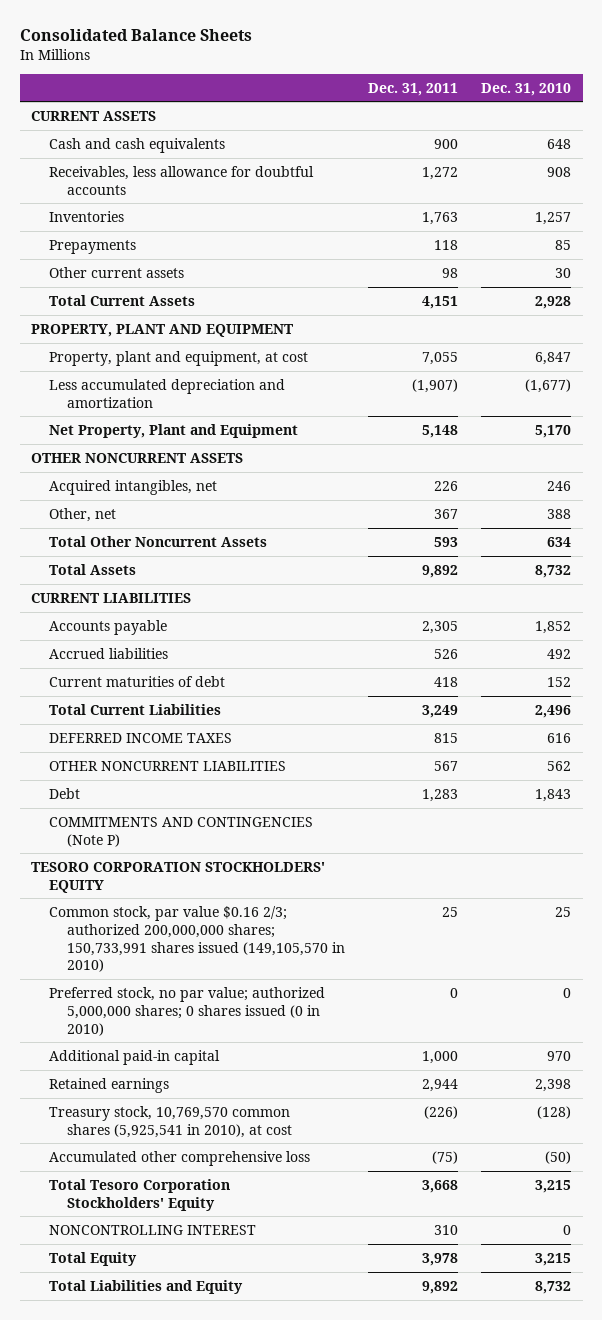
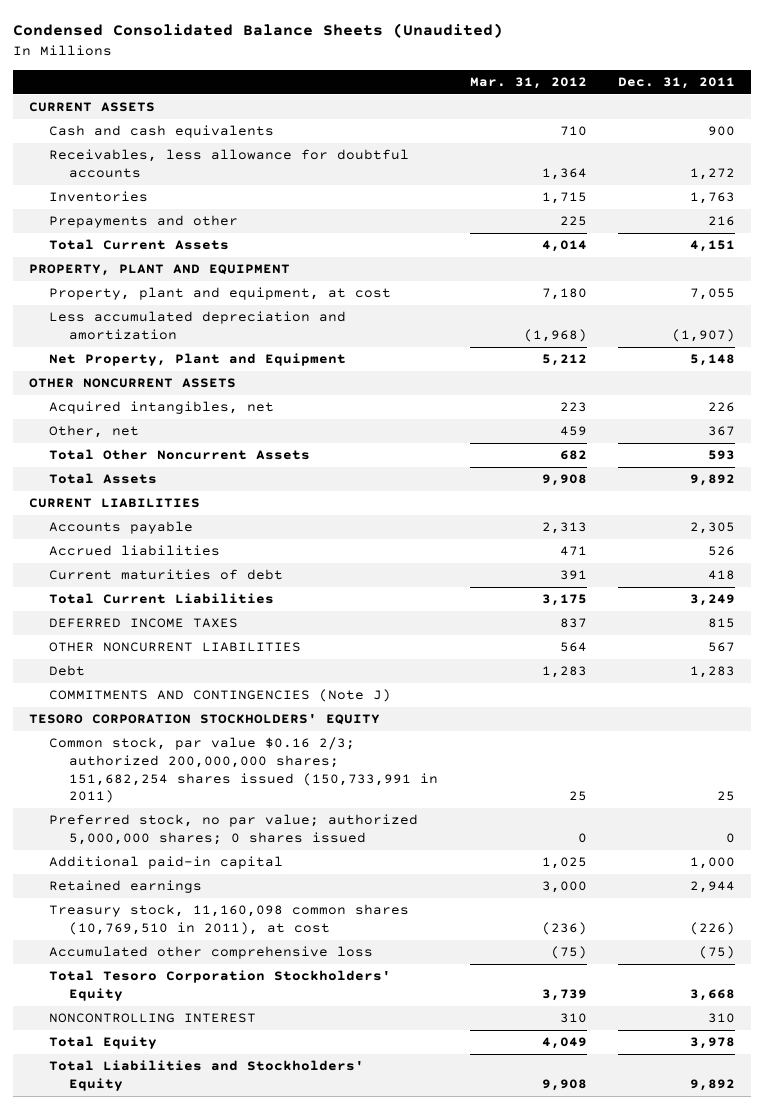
[19,29,252,42] Consolidated Balance Sheets -> [12,23,503,39] Condensed Consolidated Balance Sheets (Unaudited)
[481,82,572,96] Dec. 31, 2010 -> none
none -> [469,77,587,90] Mar. 31, 2012
[49,239,137,254] Prepayments -> none
[49,266,185,278] Other current assets -> none
none -> [48,215,238,229] Prepayments and other
[49,816,314,847] COMMITMENTS AND CONTINGENCIES (Note P) -> [48,689,391,703] COMMITMENTS AND CONTINGENCIES (Note J)
[49,905,345,973] Common stock, par value $0.16 2/3; authorized 200,000,000 shares; 150,733,991 shares issued (149,105,570 in 2010) -> [48,737,438,804] Common stock, par value $0.16 2/3; authorized 200,000,000 shares; 151,682,254 shares issued (150,733,991 in 2011)
[49,986,326,1036] Preferred stock, no par value; authorized 5,000,000 shares; 0 shares issued (0 in 2010) -> [48,814,418,846] Preferred stock, no par value; authorized 5,000,000 shares; 0 shares issued
[49,1105,292,1138] Treasury stock, 10,769,570 common shares (5,925,541 in 2010), at cost -> [48,904,409,936] Treasury stock, 11,160,098 common shares (10,769,510 in 2011), at cost
[49,1279,244,1294] Total Liabilities and Equity -> [48,1060,364,1092] Total Liabilities and Stockholders' Equity

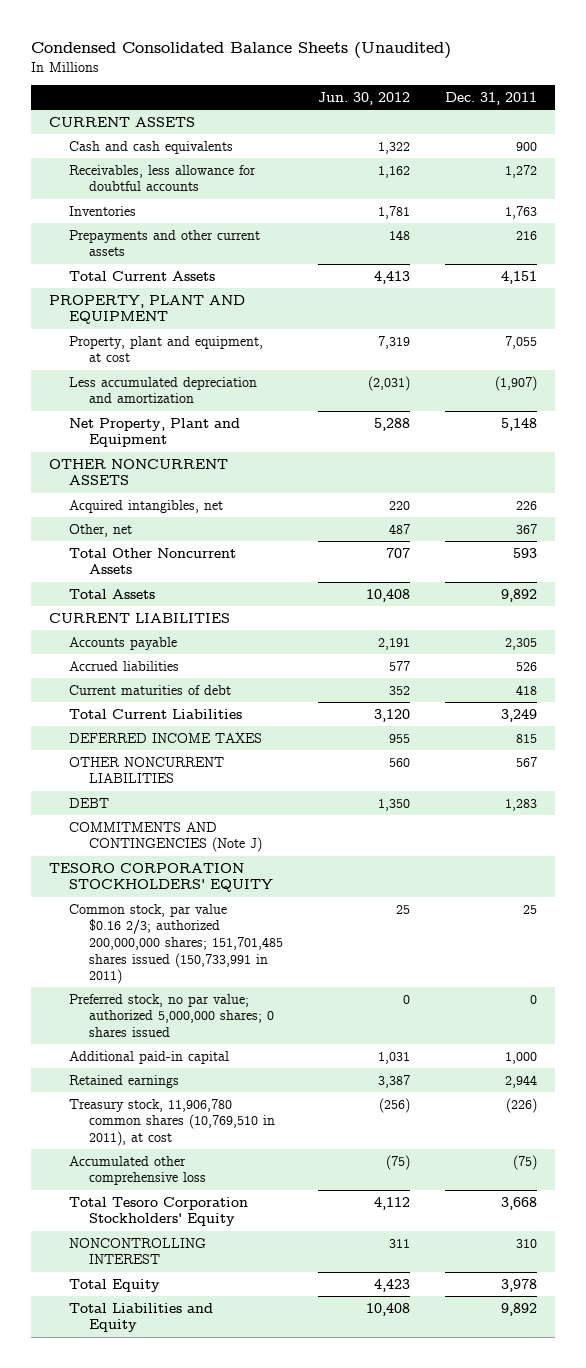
[469,77,587,90] Mar. 31, 2012 -> none
none -> [318,92,411,106] Jun. 30, 2012
[48,215,238,229] Prepayments and other -> [69,229,261,257] Prepayments and other current assets
[48,665,85,677] Debt -> [69,797,110,808] DEBT
[48,737,438,804] Common stock, par value $0.16 2/3; authorized 200,000,000 shares; 151,682,254 shares issued (150,733,991 in 2011) -> [69,903,284,985] Common stock, par value $0.16 2/3; authorized 200,000,000 shares; 151,701,485 shares issued (150,733,991 in 2011)
[48,904,409,936] Treasury stock, 11,160,098 common shares (10,769,510 in 2011), at cost -> [69,1098,276,1147] Treasury stock, 11,906,780 common shares (10,769,510 in 2011), at cost
[48,1060,364,1092] Total Liabilities and Stockholders' Equity -> [69,1302,214,1333] Total Liabilities and Equity

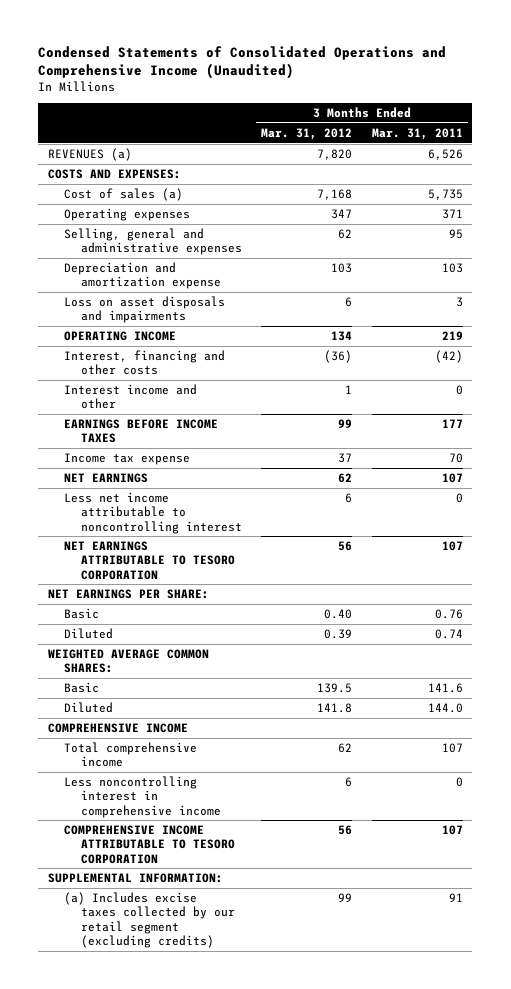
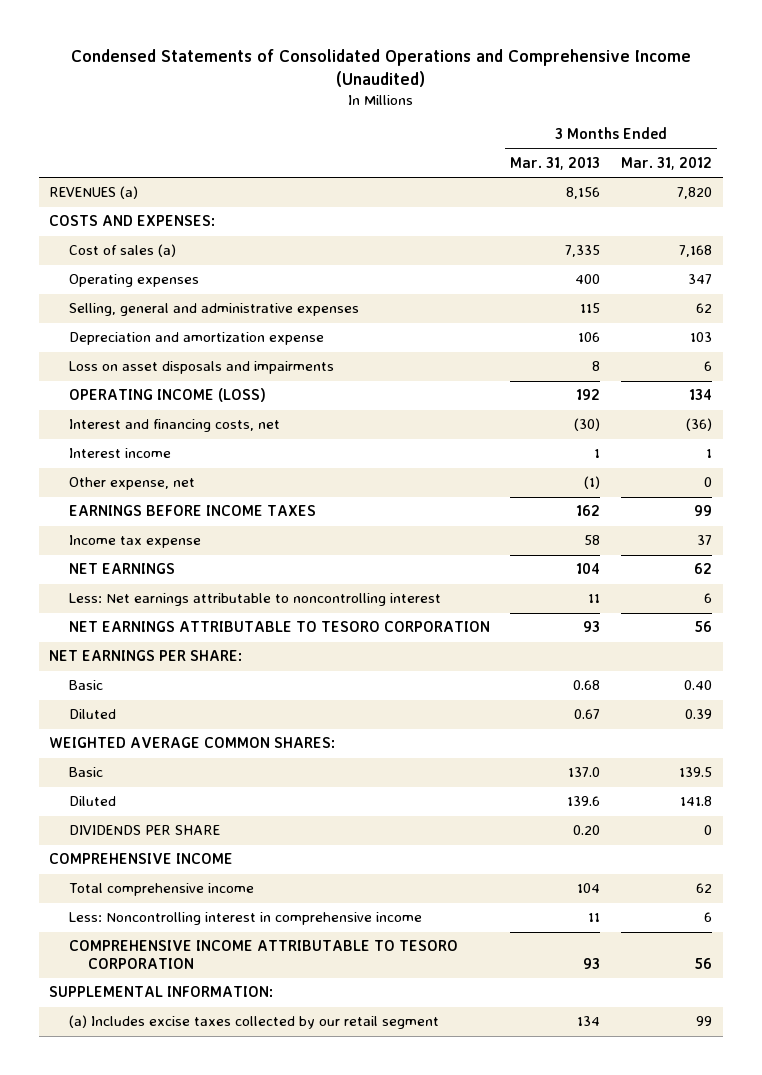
[371,128,463,141] Mar. 31, 2011 -> none
none -> [510,156,601,170] Mar. 31, 2013
[64,331,177,342] OPERATING INCOME -> [68,388,266,403] OPERATING INCOME (LOSS)
[64,350,226,376] Interest, financing and other costs -> [68,419,280,433] Interest and financing costs, net
[64,384,198,410] Interest income and other -> [68,448,171,459] Interest income
none -> [68,477,195,491] Other expense, net
[64,492,242,534] Less net income attributable to noncontrolling interest -> [68,593,441,607] Less: Net earnings attributable to noncontrolling interest
none -> [68,825,220,836] DIVIDENDS PER SHARE
[64,776,221,818] Less noncontrolling interest in comprehensive income -> [68,912,422,926] Less: Noncontrolling interest in comprehensive income
[64,892,235,948] (a) Includes excise taxes collected by our retail segment (excluding credits) -> [68,1015,439,1030] (a) Includes excise taxes collected by our retail segment

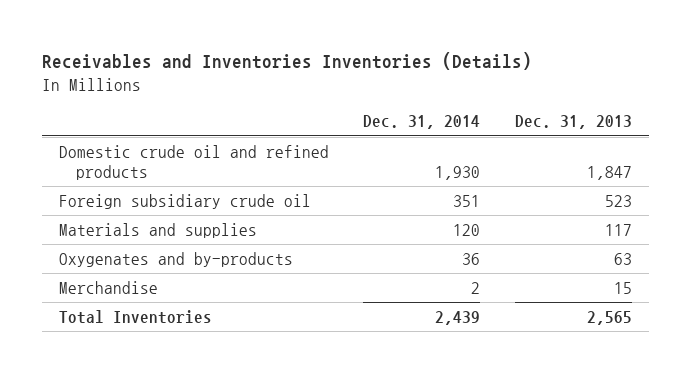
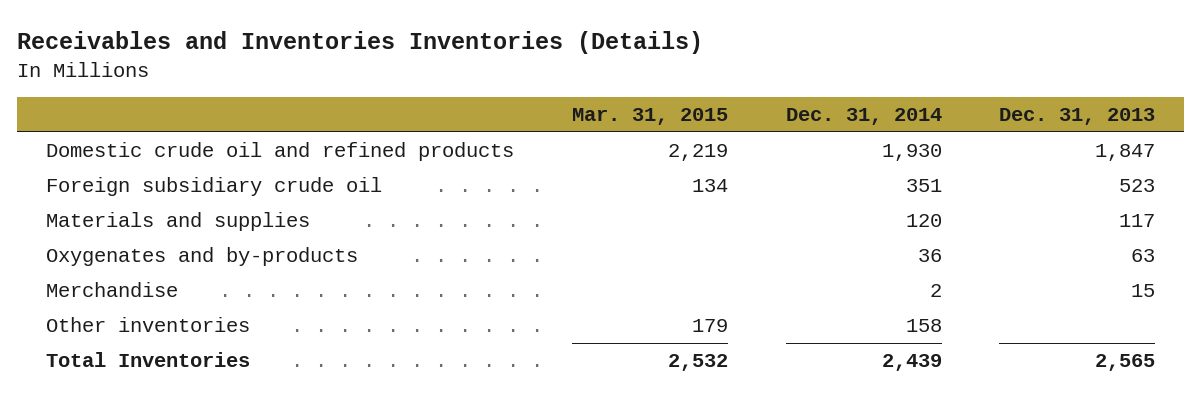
none -> [571,108,728,126] Mar. 31, 2015
none -> [46,317,251,333] Other inventories

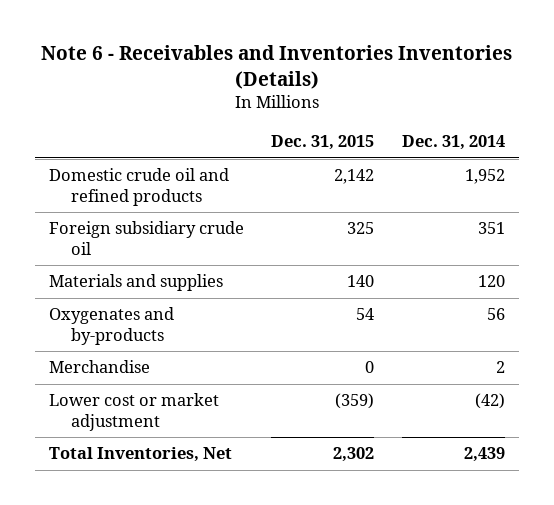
[17,31,704,55] Receivables and Inventories Inventories (Details) -> [40,45,512,89] Note 6 - Receivables and Inventories Inventories (Details)
[571,108,728,126] Mar. 31, 2015 -> none
[999,108,1156,126] Dec. 31, 2013 -> none
none -> [271,135,375,151] Dec. 31, 2015
[881,144,942,162] 1,930 -> [465,169,506,185] 1,952
[917,249,942,263] 36 -> [487,308,506,321] 56
[46,317,251,333] Other inventories -> none
none -> [48,393,219,431] Lower cost or market adjustment
[46,352,251,368] Total Inventories -> [48,447,232,463] Total Inventories, Net

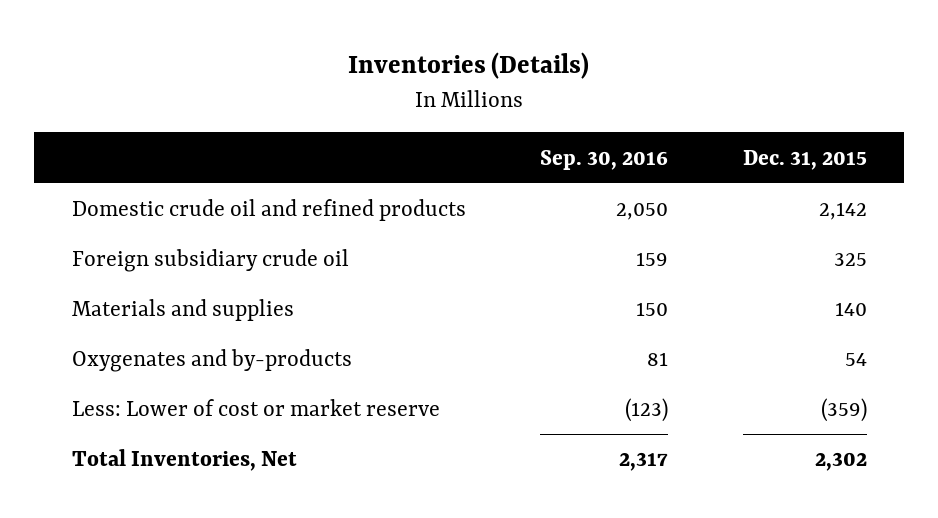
[40,45,512,89] Note 6 - Receivables and Inventories Inventories (Details) -> [348,52,590,80] Inventories (Details)
[402,135,506,151] Dec. 31, 2014 -> none
none -> [540,149,669,170] Sep. 30, 2016
[48,360,150,374] Merchandise -> none
[48,393,219,431] Lower cost or market adjustment -> [71,399,440,417] Less: Lower of cost or market reserve

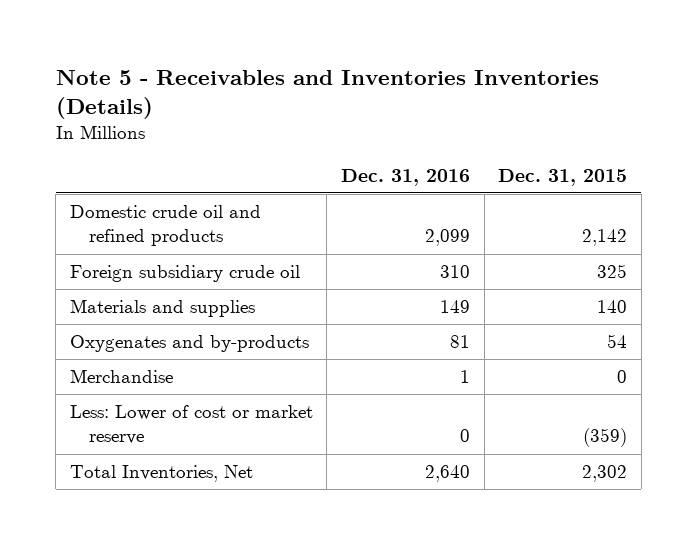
[348,52,590,80] Inventories (Details) -> [55,69,599,119] Note 5 - Receivables and Inventories Inventories (Details)
[540,149,669,170] Sep. 30, 2016 -> none
none -> [341,168,471,186] Dec. 31, 2016
none -> [69,369,173,384] Merchandise

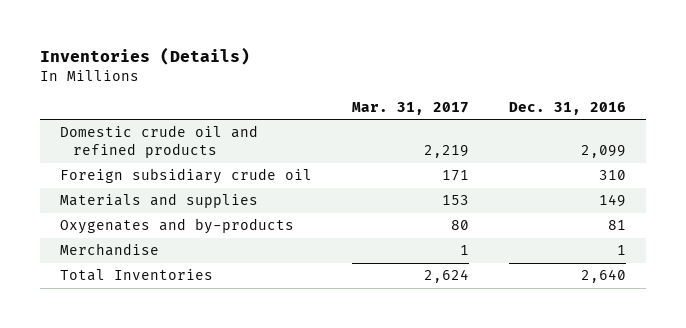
[55,69,599,119] Note 5 - Receivables and Inventories Inventories (Details) -> [40,46,251,65] Inventories (Details)
[498,168,628,186] Dec. 31, 2015 -> none
none -> [351,101,469,115] Mar. 31, 2017
[69,405,313,445] Less: Lower of cost or market reserve -> none
[69,465,253,483] Total Inventories, Net -> [59,269,213,282] Total Inventories

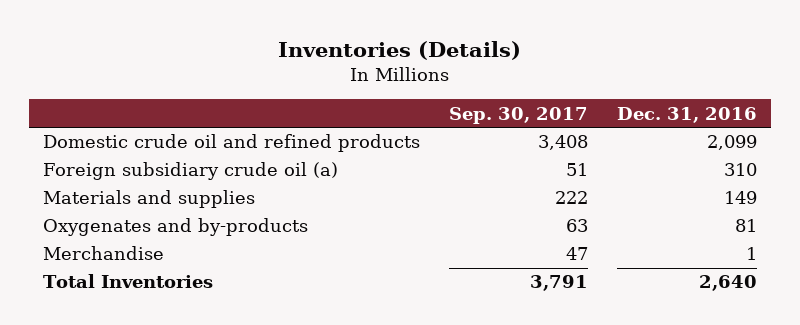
[351,101,469,115] Mar. 31, 2017 -> none
none -> [448,106,588,124] Sep. 30, 2017
[59,168,312,185] Foreign subsidiary crude oil -> [43,162,339,181] Foreign subsidiary crude oil (a)

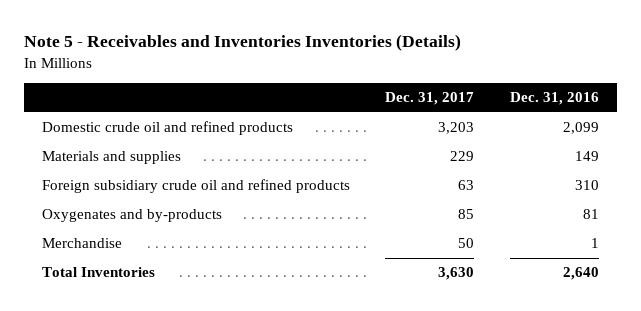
[277,40,521,60] Inventories (Details) -> [23,34,461,52] Note 5 - Receivables and Inventories Inventories (Details)
[448,106,588,124] Sep. 30, 2017 -> none
none -> [385,92,475,106] Dec. 31, 2017
[43,162,339,181] Foreign subsidiary crude oil (a) -> none
none -> [41,179,350,194] Foreign subsidiary crude oil and refined products

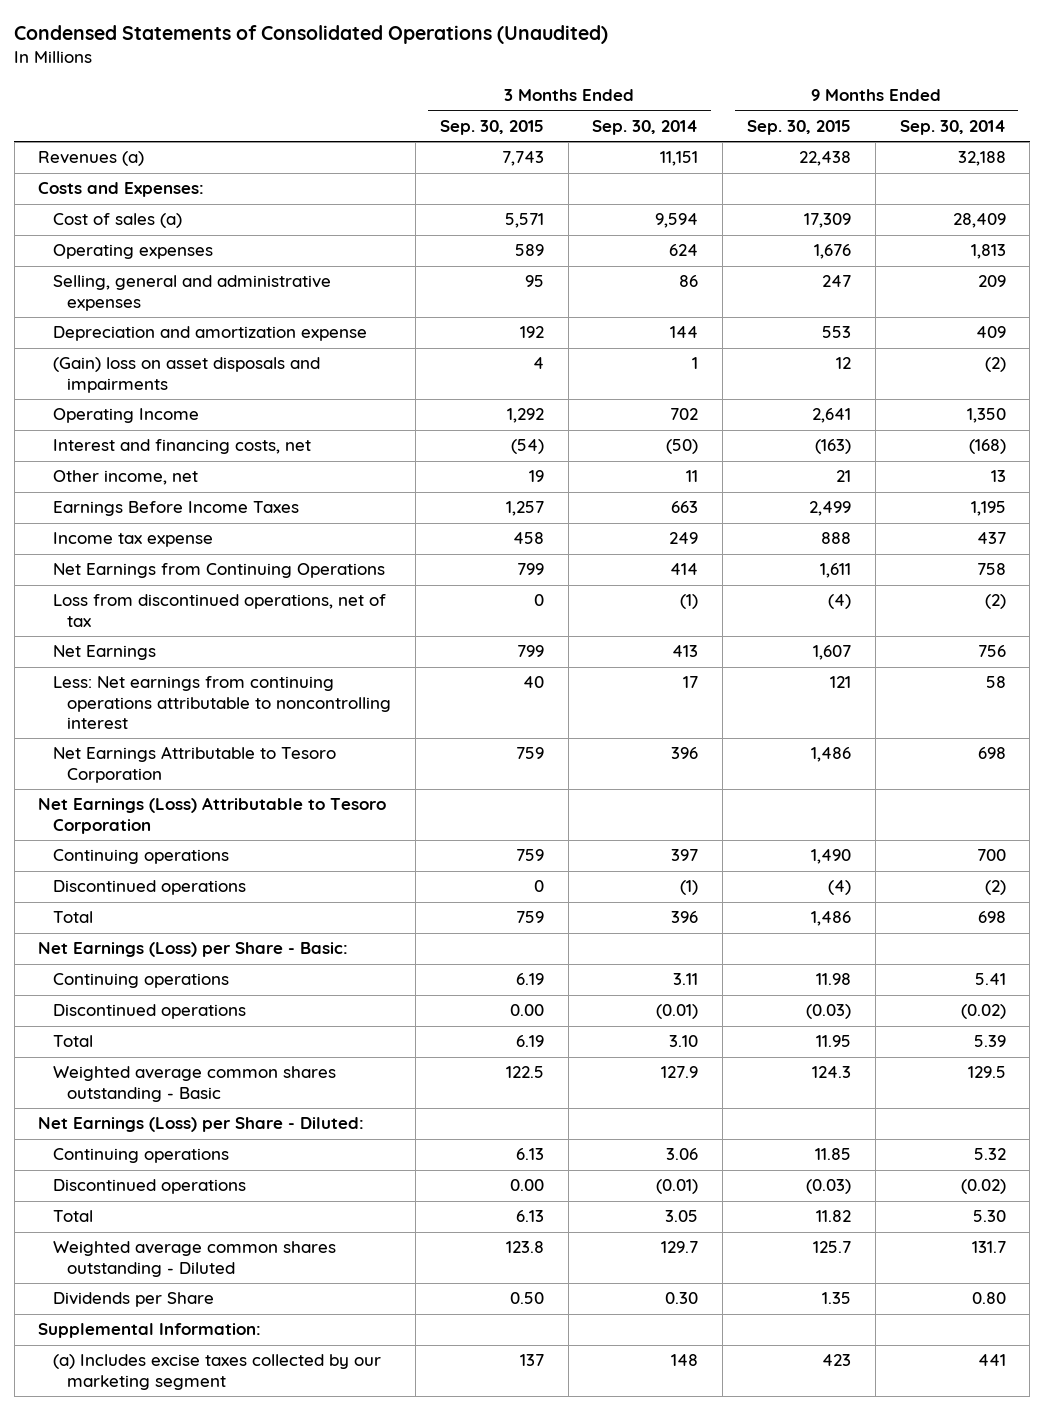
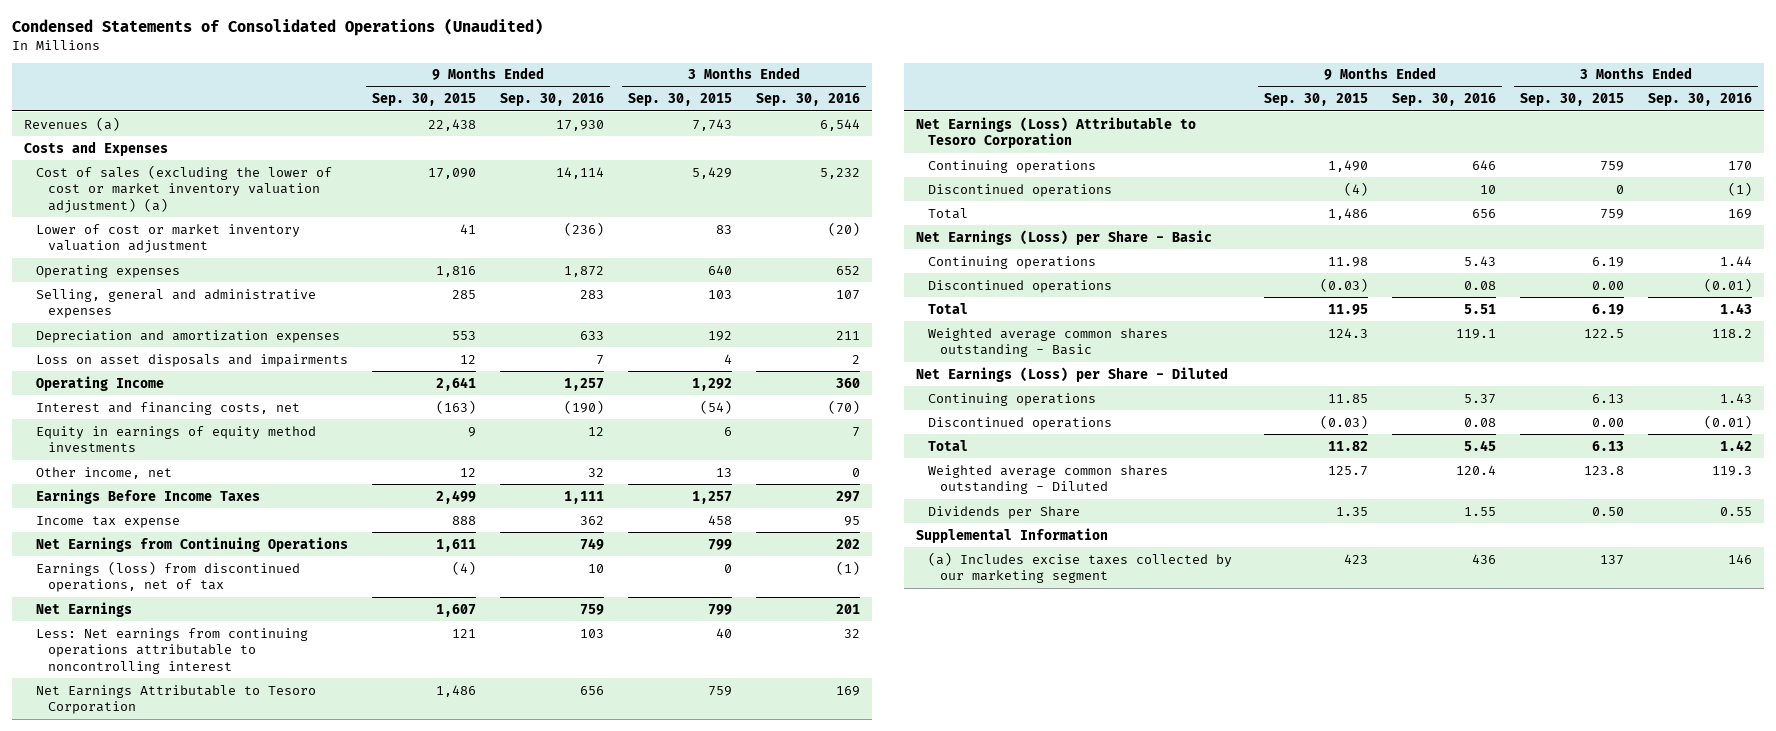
[592,119,699,135] Sep. 30, 2014 -> none
[899,119,1006,135] Sep. 30, 2014 -> none
none -> [500,93,605,107] Sep. 30, 2016
none -> [756,93,861,107] Sep. 30, 2016
[38,182,205,198] Costs and Expenses: -> [24,140,169,156] Costs and Expenses
[52,213,182,229] Cost of sales (a) -> [36,164,333,213] Cost of sales (excluding the lower of cost or market inventory valuation adjustment) (a)
[504,213,544,229] 5,571 -> [692,166,733,179] 5,429
[803,213,851,229] 17,309 -> [428,167,477,179] 17,090
none -> [36,223,301,254] Lower of cost or market inventory valuation adjustment
[514,244,544,257] 589 -> [708,264,733,275] 640
[813,244,851,260] 1,676 -> [436,265,477,277] 1,816
[524,275,544,288] 95 -> [708,289,733,299] 103
[821,275,851,288] 247 -> [452,289,477,299] 285
[52,326,367,342] Depreciation and amortization expense -> [36,329,341,343] Depreciation and amortization expenses
[52,357,320,393] (Gain) loss on asset disposals and impairments -> [36,353,349,367] Loss on asset disposals and impairments
none -> [36,425,317,453] Equity in earnings of equity method investments
[528,470,544,483] 19 -> [716,467,733,477] 13
[835,470,851,483] 21 -> [460,467,477,477] 12
[52,594,386,627] Loss from discontinued operations, net of tax -> [36,560,301,593] Earnings (loss) from discontinued operations, net of tax
[38,942,349,958] Net Earnings (Loss) per Share - Basic: -> [916,229,1213,245] Net Earnings (Loss) per Share - Basic
[38,1117,365,1133] Net Earnings (Loss) per Share - Diluted: -> [916,366,1229,382] Net Earnings (Loss) per Share - Diluted
[38,1323,262,1339] Supplemental Information: -> [916,527,1109,543] Supplemental Information

